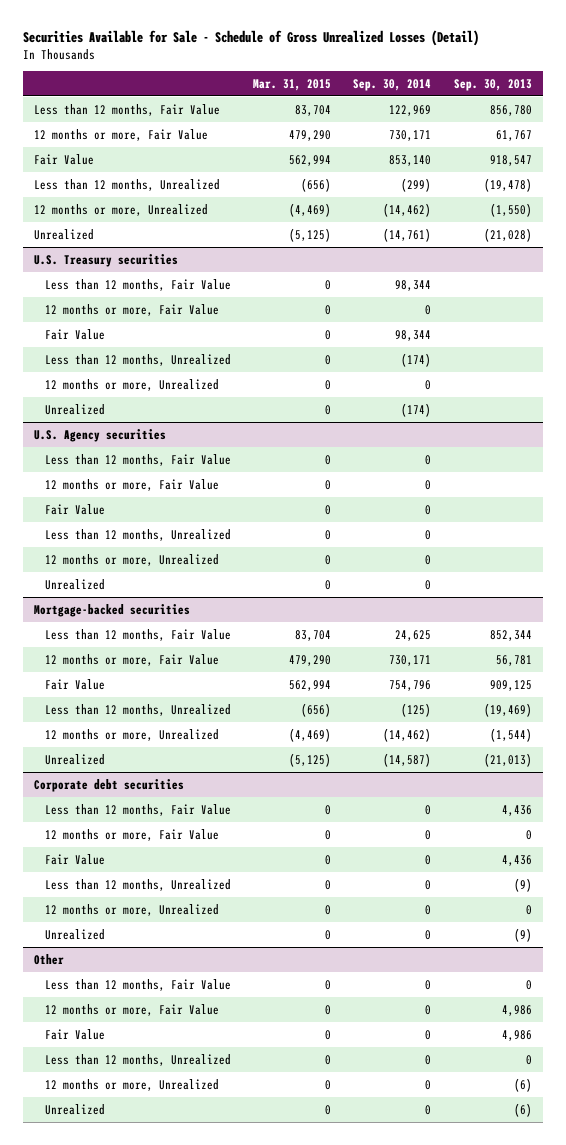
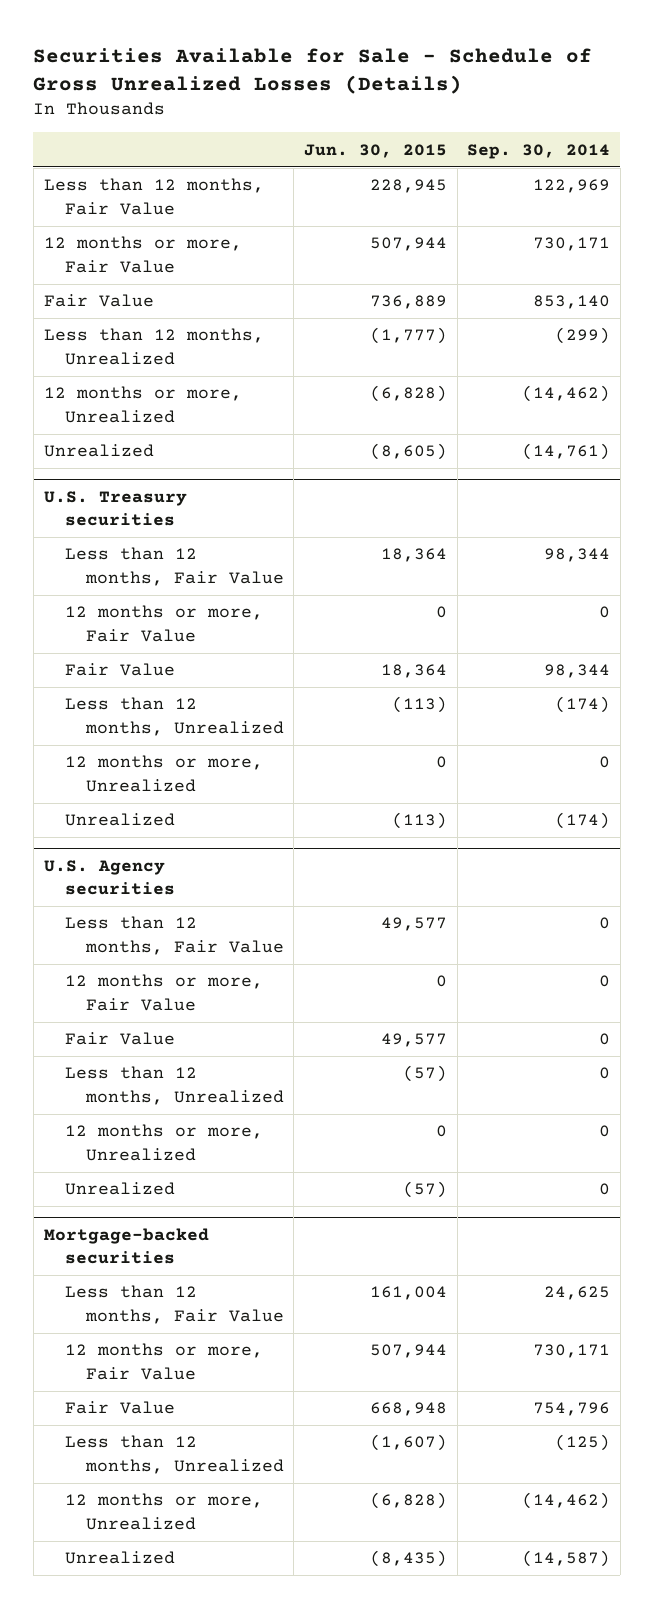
[22,29,479,46] Securities Available for Sale - Schedule of Gross Unrealized Losses (Detail) -> [33,47,593,94] Securities Available for Sale - Schedule of Gross Unrealized Losses (Details)
[252,78,331,91] Mar. 31, 2015 -> none
[453,78,532,91] Sep. 30, 2013 -> none
none -> [303,143,447,158] Jun. 30, 2015
[33,778,184,792] Corporate debt securities -> none
[44,803,231,816] Less than 12 months, Fair Value -> none
[44,828,219,841] 12 months or more, Fair Value -> none
[44,853,105,865] Fair Value -> none
[44,878,231,891] Less than 12 months, Unrealized -> none
[44,903,219,916] 12 months or more, Unrealized -> none
[44,928,105,940] Unrealized -> none
[33,953,64,965] Other -> none
[44,978,231,991] Less than 12 months, Fair Value -> none
[44,1003,219,1016] 12 months or more, Fair Value -> none
[44,1028,105,1040] Fair Value -> none
[44,1053,231,1066] Less than 12 months, Unrealized -> none
[44,1078,219,1091] 12 months or more, Unrealized -> none
[44,1103,105,1115] Unrealized -> none

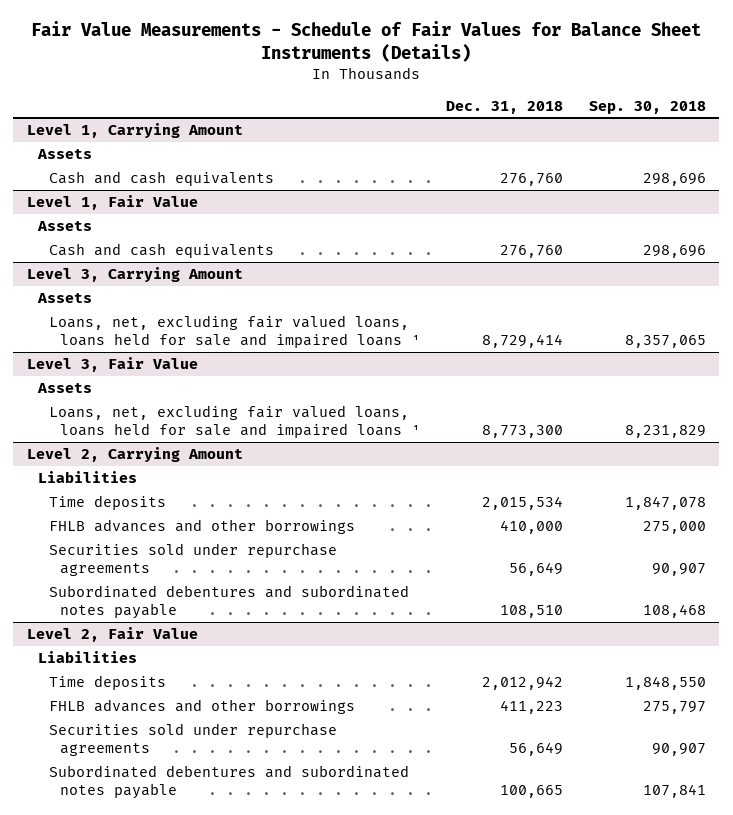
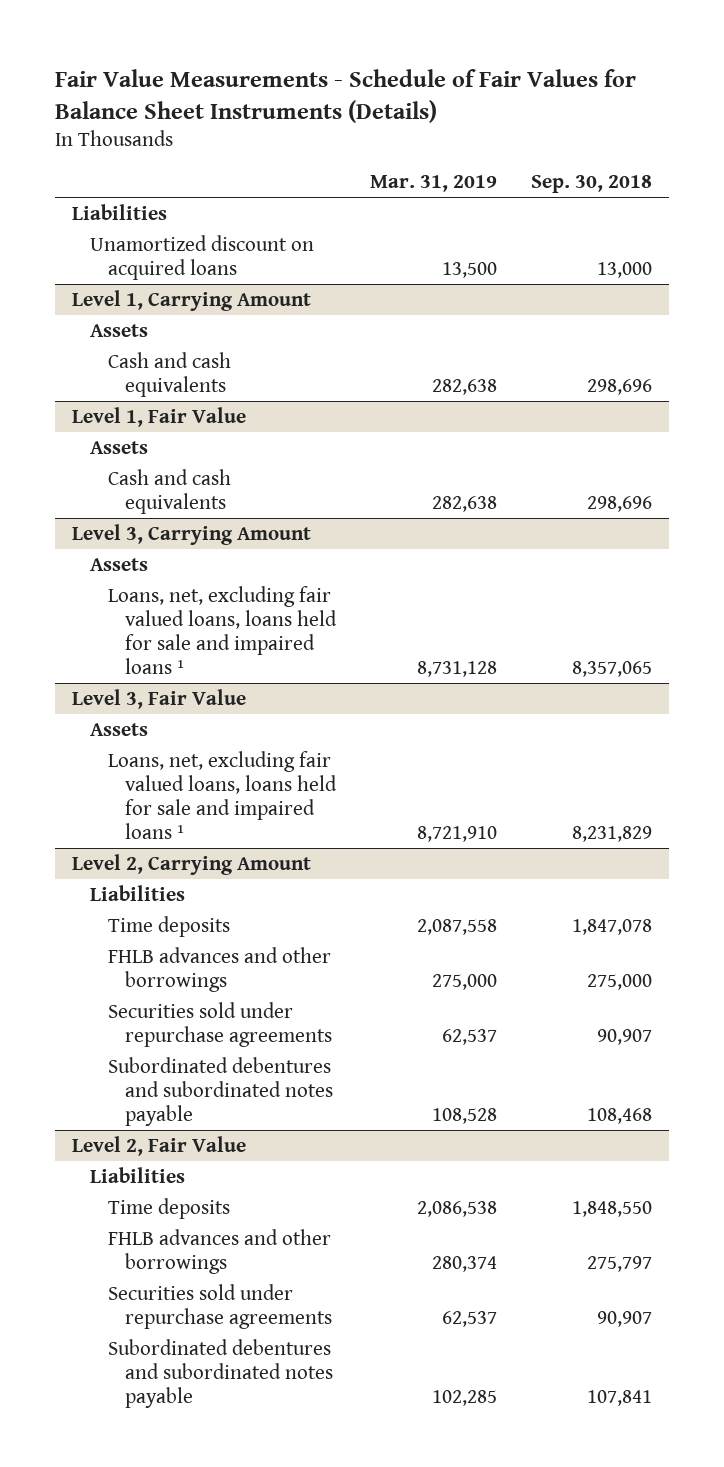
[446,100,564,114] Dec. 31, 2018 -> none
none -> [370,175,498,193] Mar. 31, 2019
none -> [71,203,167,220] Liabilities
none -> [89,234,314,280] Unamortized discount on acquired loans

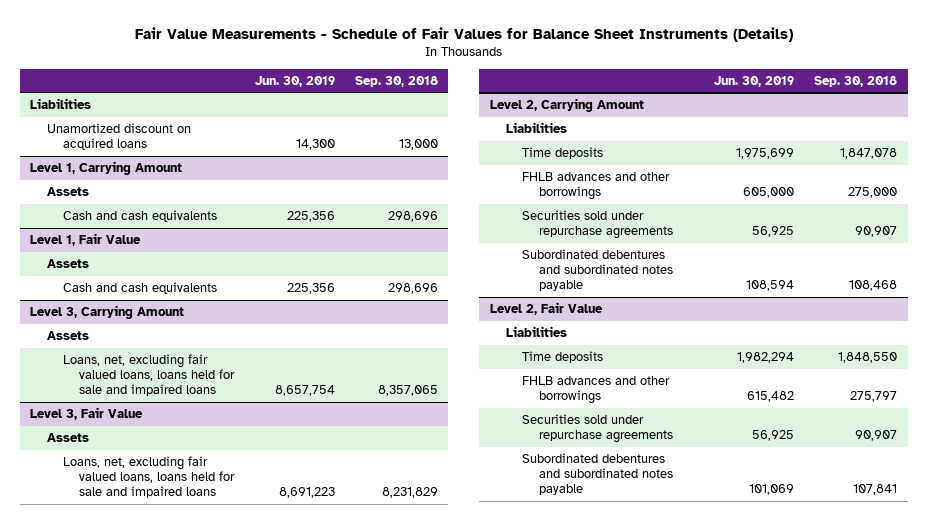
[370,175,498,193] Mar. 31, 2019 -> none
none -> [254,75,335,87] Jun. 30, 2019
[107,585,338,674] Loans, net, excluding fair valued loans, loans held for sale and impaired loans ¹ -> [63,354,236,397] Loans, net, excluding fair valued loans, loans held for sale and impaired loans
[107,750,338,839] Loans, net, excluding fair valued loans, loans held for sale and impaired loans ¹ -> [63,456,236,499] Loans, net, excluding fair valued loans, loans held for sale and impaired loans

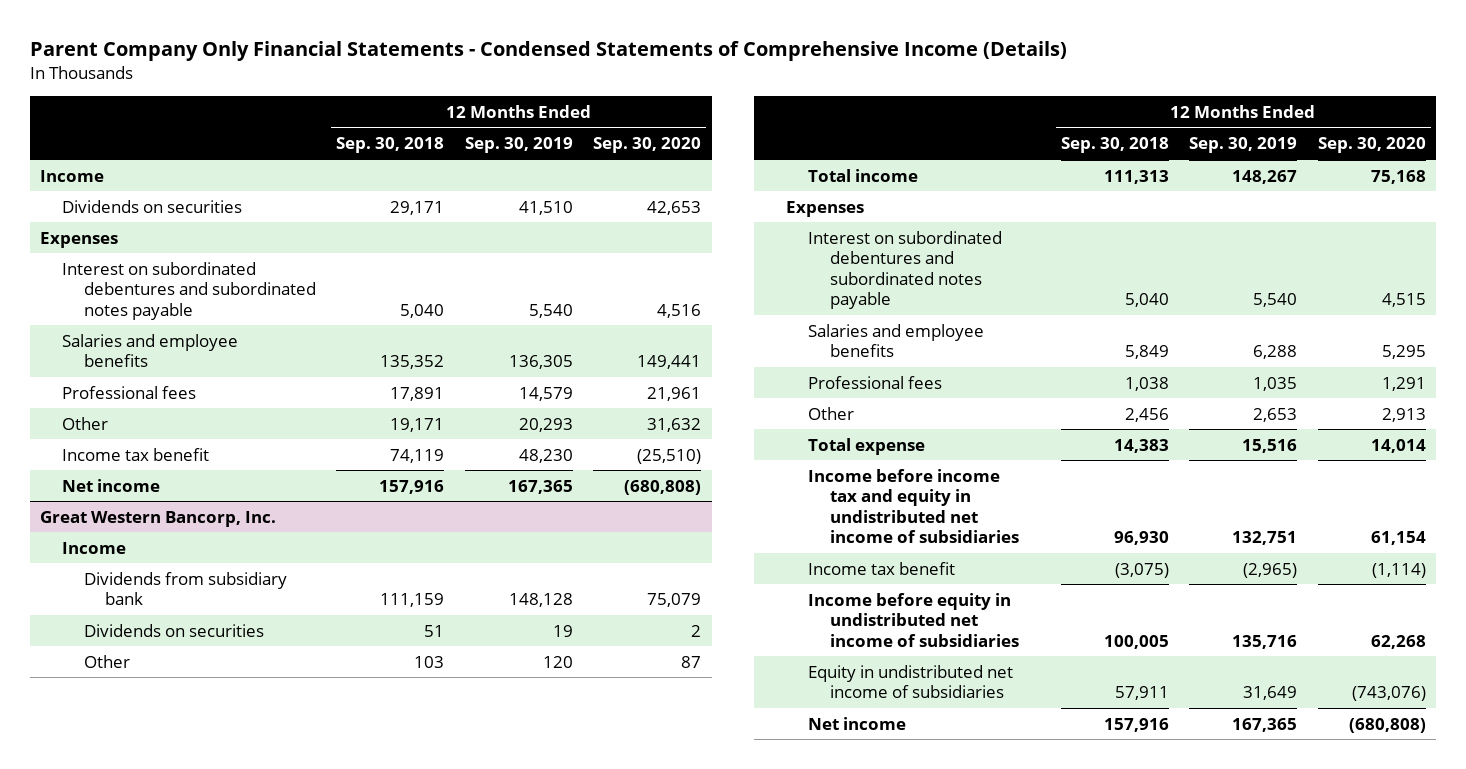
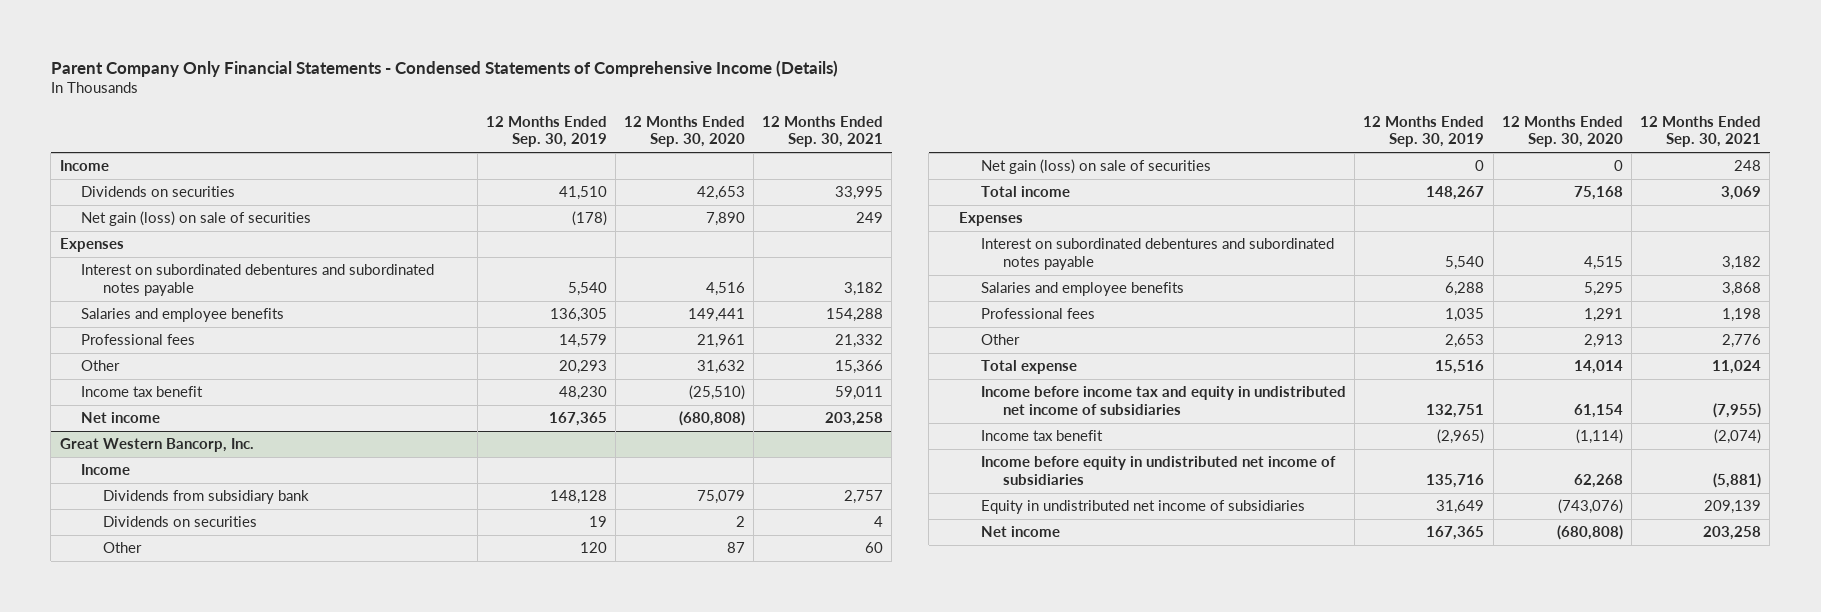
[336,137,445,154] Sep. 30, 2018 -> none
none -> [762,115,884,148] 12 Months Ended Sep. 30, 2021
none -> [81,211,312,227] Net gain (loss) on sale of securities
none -> [981,159,1212,175] Net gain (loss) on sale of securities

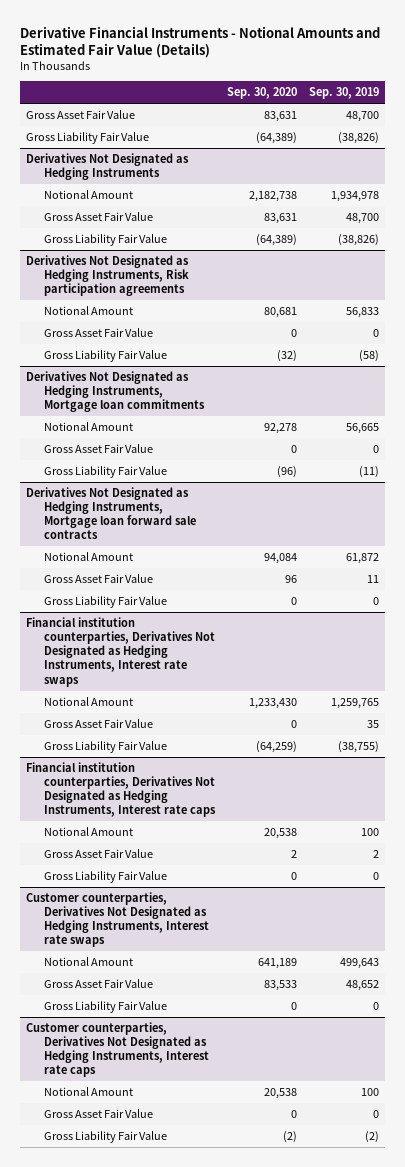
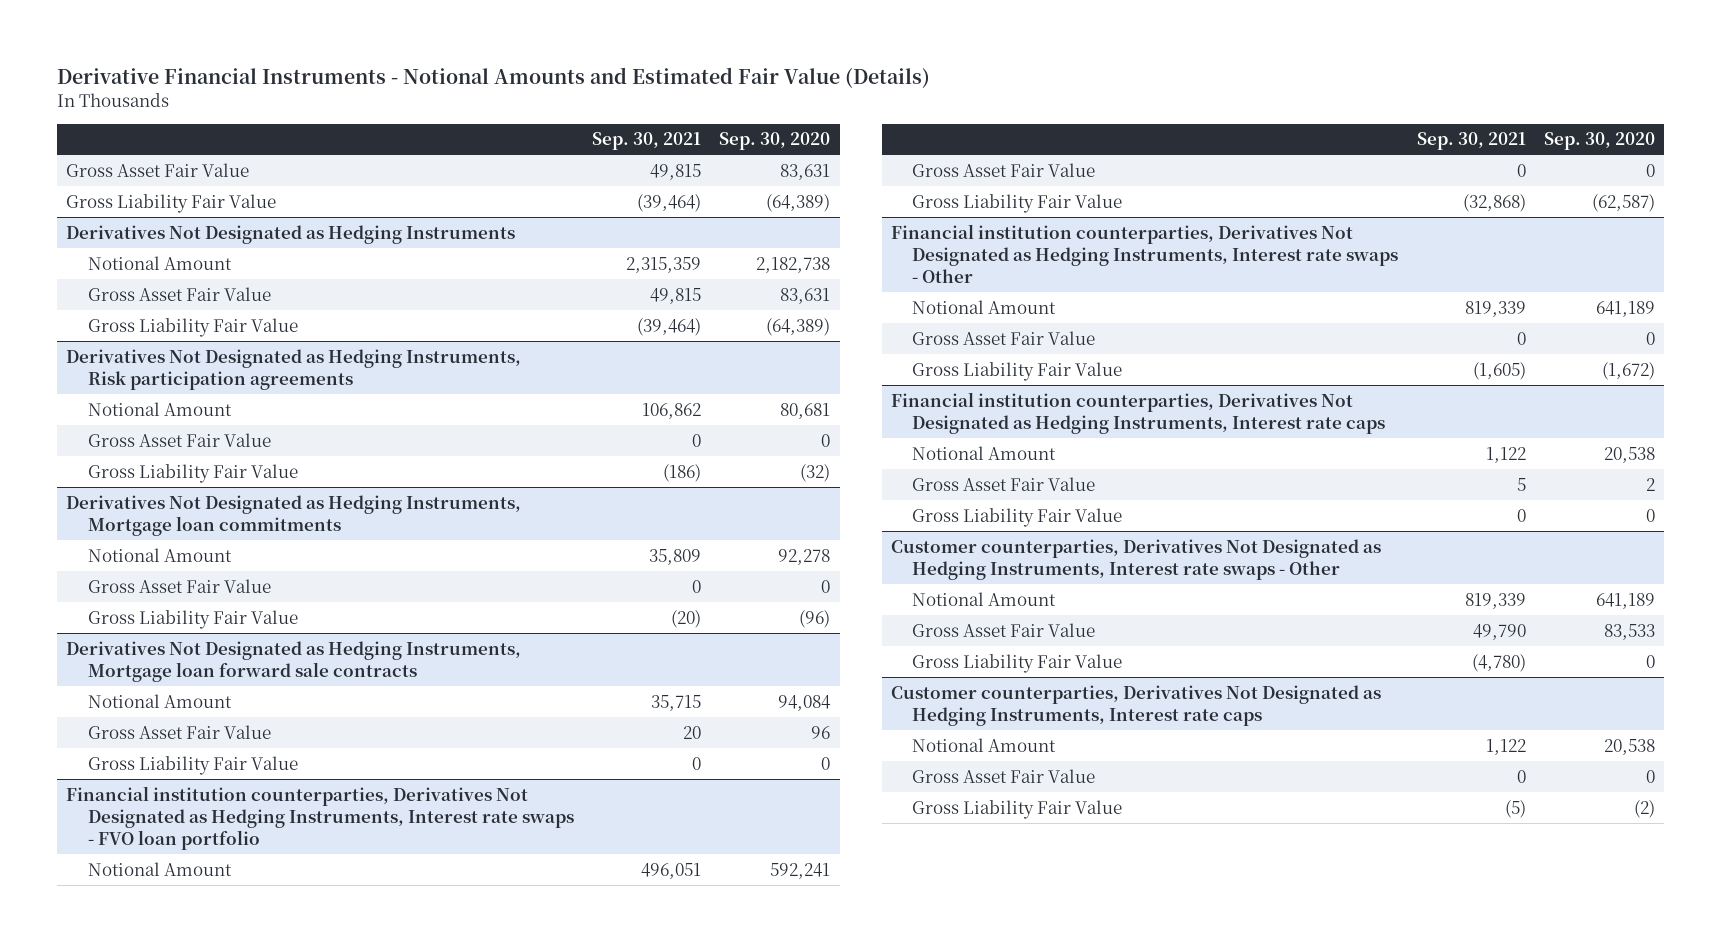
[308,87,379,100] Sep. 30, 2019 -> none
none -> [592,132,702,151] Sep. 30, 2021
[26,617,215,687] Financial institution counterparties, Derivatives Not Designated as Hedging Instruments, Interest rate swaps -> [66,785,574,850] Financial institution counterparties, Derivatives Not Designated as Hedging Instruments, Interest rate swaps - FVO loan portfolio
[248,698,297,710] 1,233,430 -> [770,862,831,879] 592,241
[255,741,297,754] (64,259) -> [1591,193,1655,212] (62,587)
none -> [891,223,1399,283] Financial institution counterparties, Derivatives Not Designated as Hedging Instruments, Interest rate swaps - Other
none -> [912,299,1057,314] Notional Amount
none -> [912,330,1096,345] Gross Asset Fair Value
none -> [912,361,1123,381] Gross Liability Fair Value
[26,892,209,948] Customer counterparties, Derivatives Not Designated as Hedging Instruments, Interest rate swaps -> [891,538,1382,580] Customer counterparties, Derivatives Not Designated as Hedging Instruments, Interest rate swaps - Other

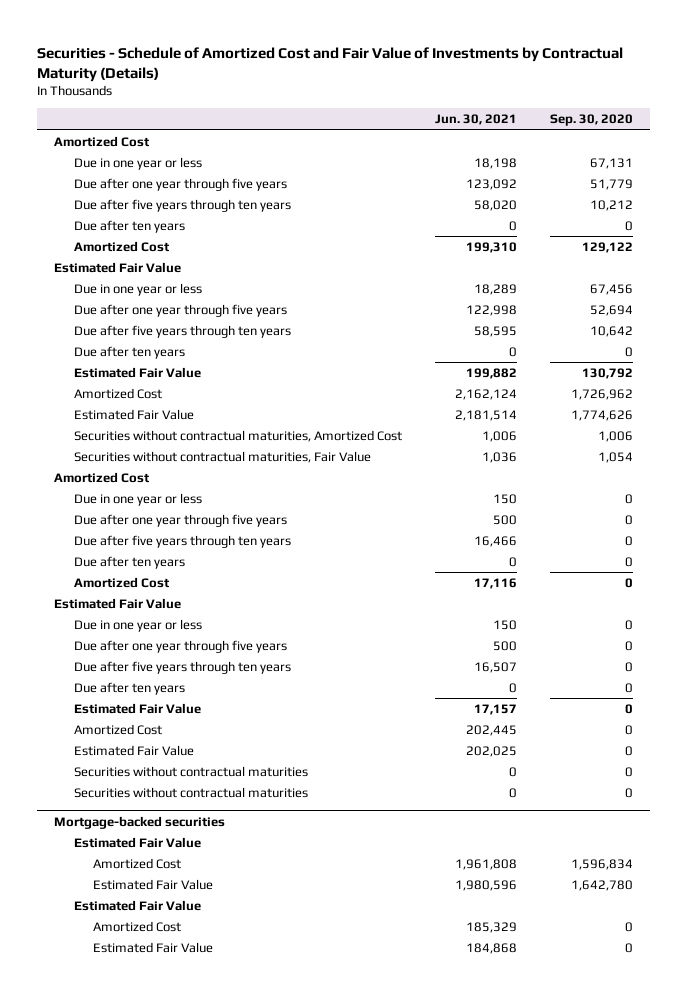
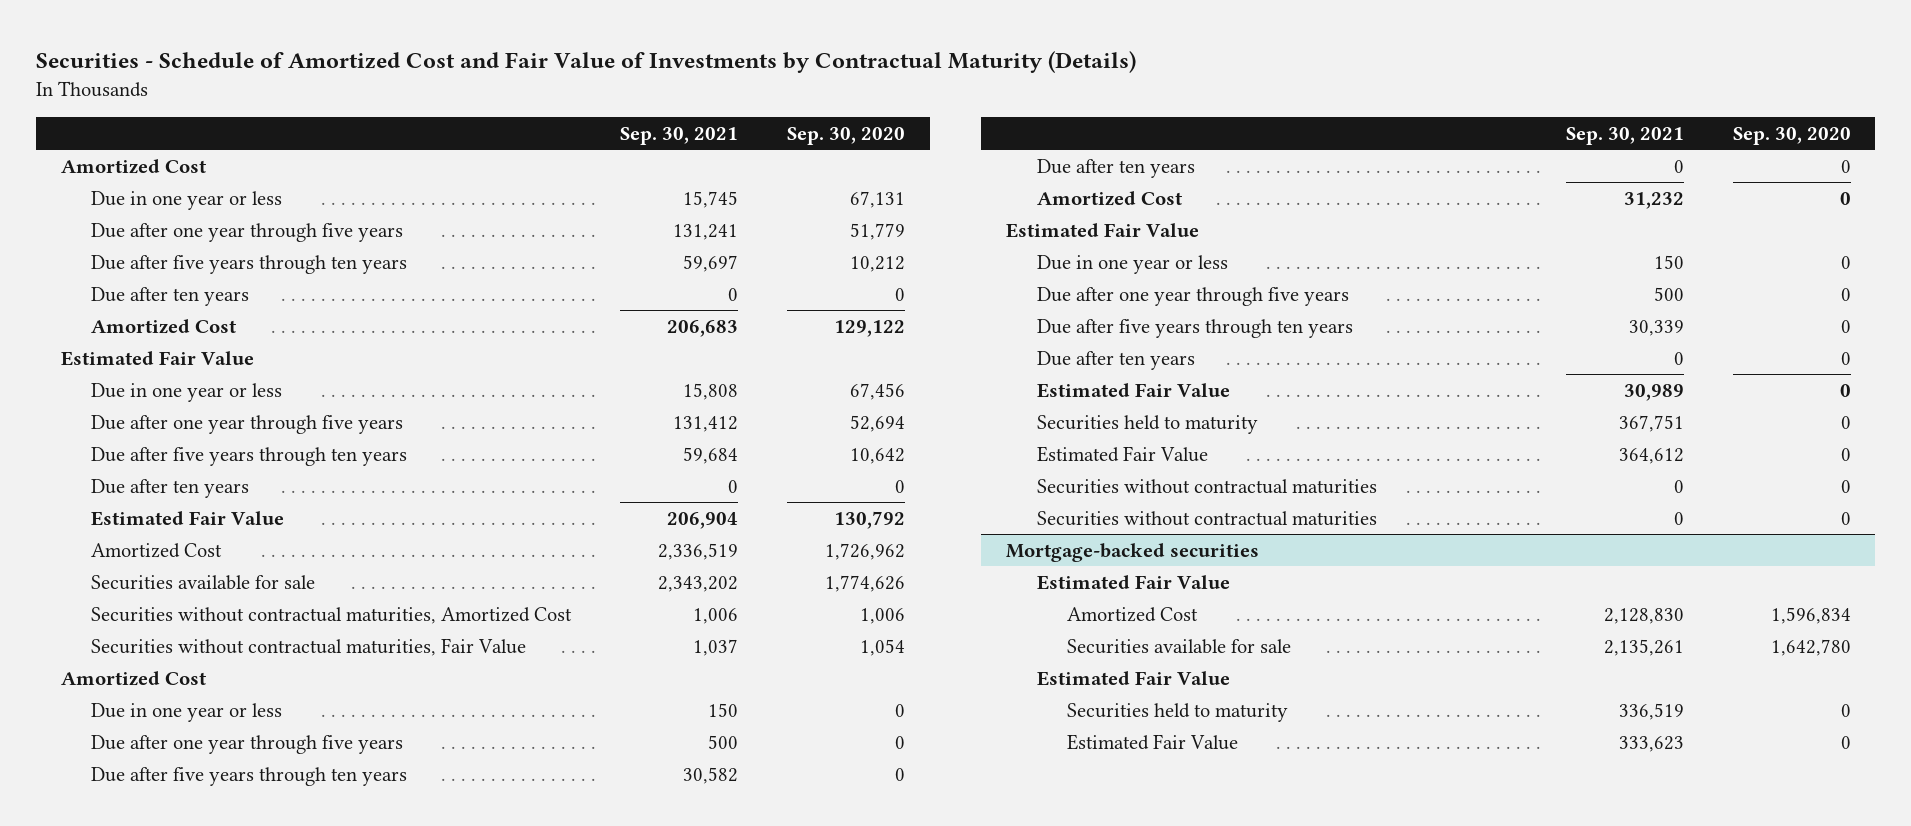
[434,114,517,126] Jun. 30, 2021 -> none
none -> [620,126,739,145] Sep. 30, 2021
[73,408,194,420] Estimated Fair Value -> [91,574,316,590] Securities available for sale
[73,723,162,735] Amortized Cost -> [1036,414,1258,434] Securities held to maturity
[92,878,213,890] Estimated Fair Value -> [1067,638,1292,654] Securities available for sale
[92,920,181,932] Amortized Cost -> [1067,702,1289,722] Securities held to maturity

